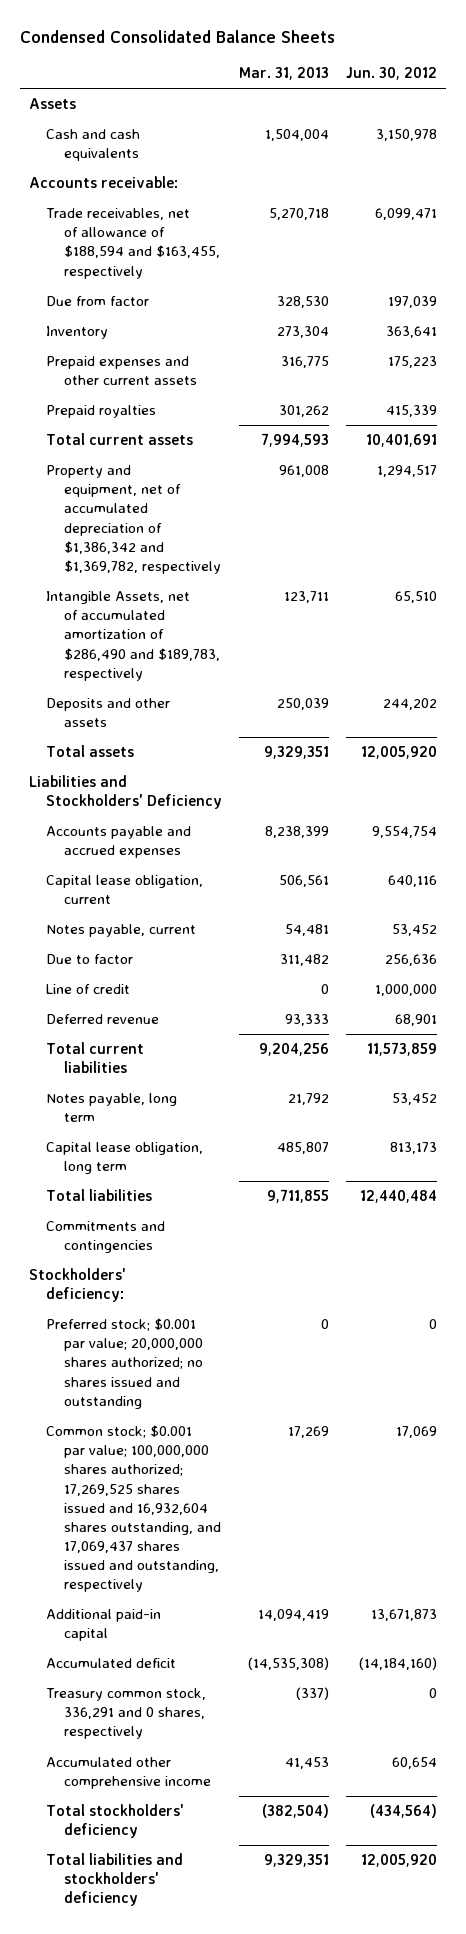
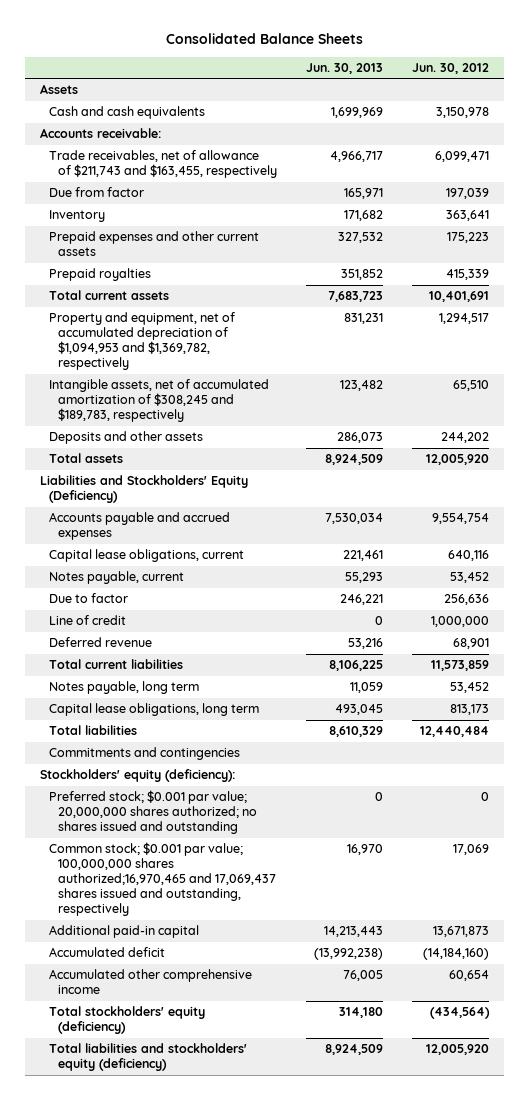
[20,30,336,44] Condensed Consolidated Balance Sheets -> [165,33,363,45] Consolidated Balance Sheets
[239,67,330,81] Mar. 31, 2013 -> none
none -> [306,62,384,74] Jun. 30, 2013
[46,208,220,279] Trade receivables, net of allowance of $188,594 and $163,455, respectively -> [48,150,277,179] Trade receivables, net of allowance of $211,743 and $163,455, respectively
[46,465,221,574] Property and equipment, net of accumulated depreciation of $1,386,342 and $1,369,782, respectively -> [48,312,235,371] Property and equipment, net of accumulated depreciation of $1,094,953 and $1,369,782, respectively
[46,591,220,681] Intangible Assets, net of accumulated amortization of $286,490 and $189,783, respectively -> [48,379,269,423] Intangible assets, net of accumulated amortization of $308,245 and $189,783, respectively
[28,775,223,810] Liabilities and Stockholders' Deficiency -> [40,475,249,504] Liabilities and Stockholders' Equity (Deficiency)
[46,875,204,905] Capital lease obligation, current -> [48,549,244,563] Capital lease obligations, current
[46,1142,204,1175] Capital lease obligation, long term -> [48,703,259,717] Capital lease obligations, long term
[28,1268,126,1303] Stockholders' deficiency: -> [40,769,236,783] Stockholders' equity (deficiency):
[46,1425,221,1593] Common stock; $0.001 par value; 100,000,000 shares authorized; 17,269,525 shares issued and 16,932,604 shares outstanding, and 17,069,437 shares issued and outstanding, respectively -> [48,842,276,917] Common stock; $0.001 par value; 100,000,000 shares authorized;16,970,465 and 17,069,437 shares issued and outstanding, respectively
[46,1688,207,1740] Treasury common stock, 336,291 and 0 shares, respectively -> none
[46,1804,185,1839] Total stockholders' deficiency -> [48,1006,205,1035] Total stockholders' equity (deficiency)
[46,1853,184,1907] Total liabilities and stockholders' deficiency -> [48,1043,247,1072] Total liabilities and stockholders' equity (deficiency)

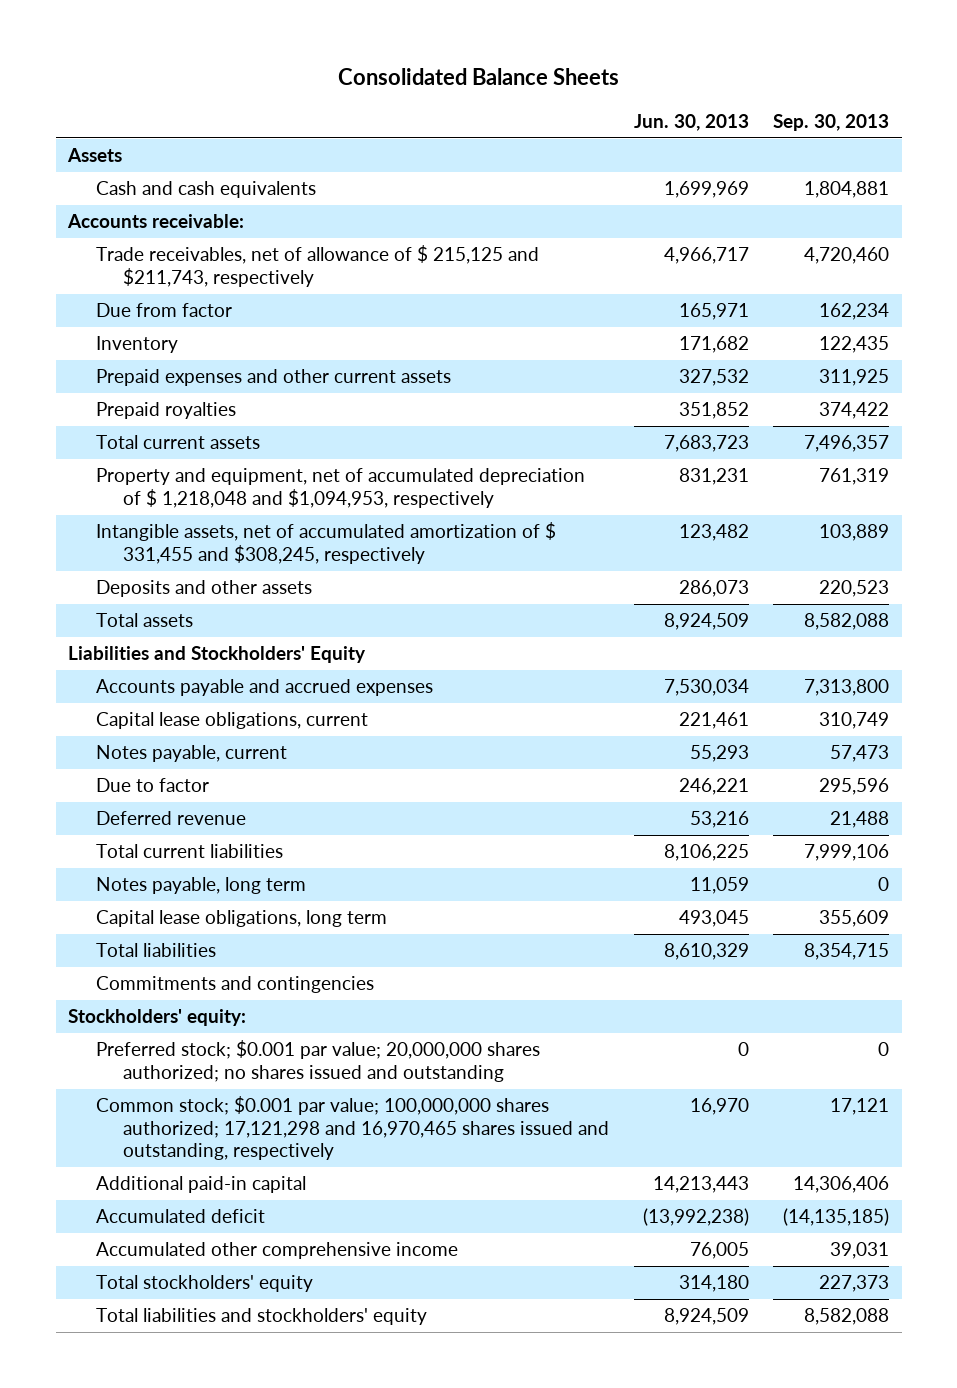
[412,62,490,74] Jun. 30, 2012 -> none
none -> [773,113,890,131] Sep. 30, 2013
[48,150,277,179] Trade receivables, net of allowance of $211,743 and $163,455, respectively -> [95,245,539,287] Trade receivables, net of allowance of $ 215,125 and $211,743, respectively
[48,312,235,371] Property and equipment, net of accumulated depreciation of $1,094,953 and $1,369,782, respectively -> [95,468,585,508] Property and equipment, net of accumulated depreciation of $ 1,218,048 and $1,094,953, respectively
[48,379,269,423] Intangible assets, net of accumulated amortization of $308,245 and $189,783, respectively -> [95,522,556,564] Intangible assets, net of accumulated amortization of $ 331,455 and $308,245, respectively
[40,475,249,504] Liabilities and Stockholders' Equity (Deficiency) -> [68,646,367,664] Liabilities and Stockholders' Equity
[48,615,126,626] Line of credit -> none
[40,769,236,783] Stockholders' equity (deficiency): -> [68,1009,247,1027] Stockholders' equity:
[48,842,276,917] Common stock; $0.001 par value; 100,000,000 shares authorized;16,970,465 and 17,069,437 shares issued and outstanding, respectively -> [95,1096,609,1161] Common stock; $0.001 par value; 100,000,000 shares authorized; 17,121,298 and 16,970,465 shares issued and outstanding, respectively
[48,1006,205,1035] Total stockholders' equity (deficiency) -> [95,1275,313,1293] Total stockholders' equity
[48,1043,247,1072] Total liabilities and stockholders' equity (deficiency) -> [95,1308,427,1326] Total liabilities and stockholders' equity

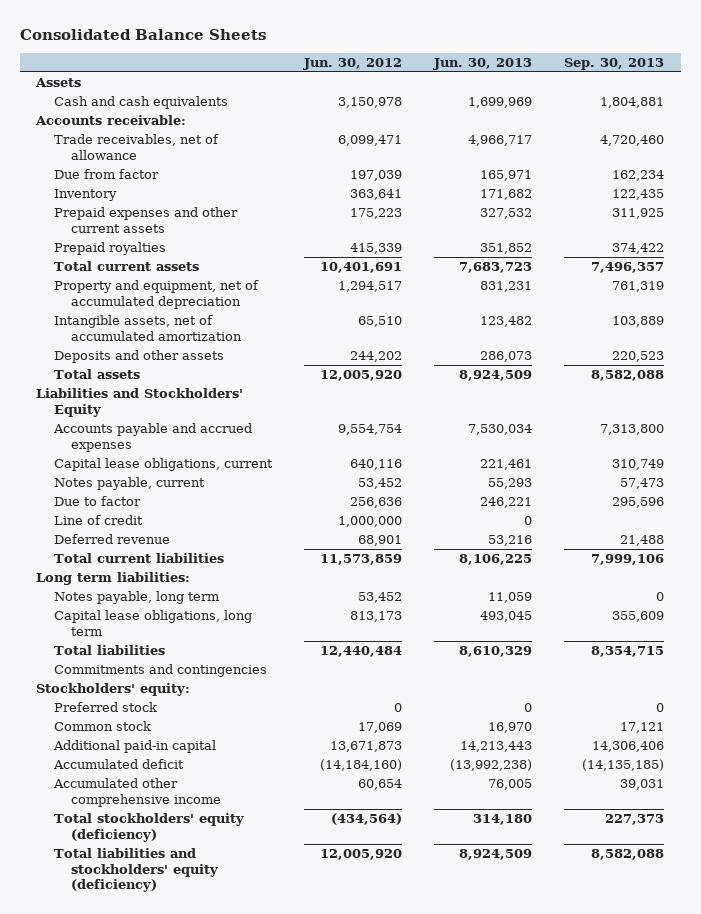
none -> [302,57,402,70] Jun. 30, 2012
[95,245,539,287] Trade receivables, net of allowance of $ 215,125 and $211,743, respectively -> [53,134,219,160] Trade receivables, net of allowance
[95,468,585,508] Property and equipment, net of accumulated depreciation of $ 1,218,048 and $1,094,953, respectively -> [53,280,259,309] Property and equipment, net of accumulated depreciation
[95,522,556,564] Intangible assets, net of accumulated amortization of $ 331,455 and $308,245, respectively -> [53,315,242,341] Intangible assets, net of accumulated amortization
none -> [53,515,143,526] Line of credit
none -> [36,572,191,586] Long term liabilities:
[95,1040,540,1082] Preferred stock; $0.001 par value; 20,000,000 shares authorized; no shares issued and outstanding -> [53,702,157,713] Preferred stock
[95,1096,609,1161] Common stock; $0.001 par value; 100,000,000 shares authorized; 17,121,298 and 16,970,465 shares issued and outstanding, respectively -> [53,721,151,732] Common stock
[95,1275,313,1293] Total stockholders' equity -> [53,813,244,842] Total stockholders' equity (deficiency)
[95,1308,427,1326] Total liabilities and stockholders' equity -> [53,848,218,893] Total liabilities and stockholders' equity (deficiency)

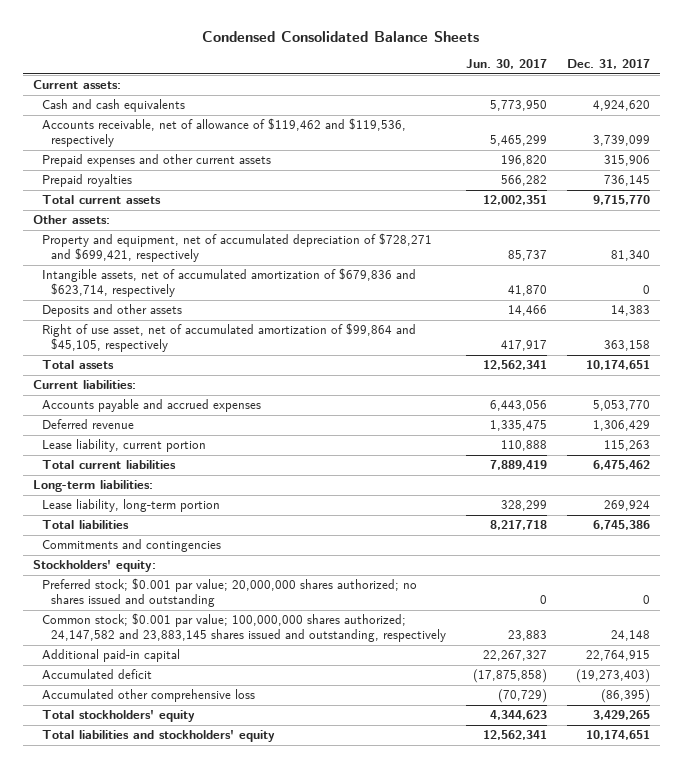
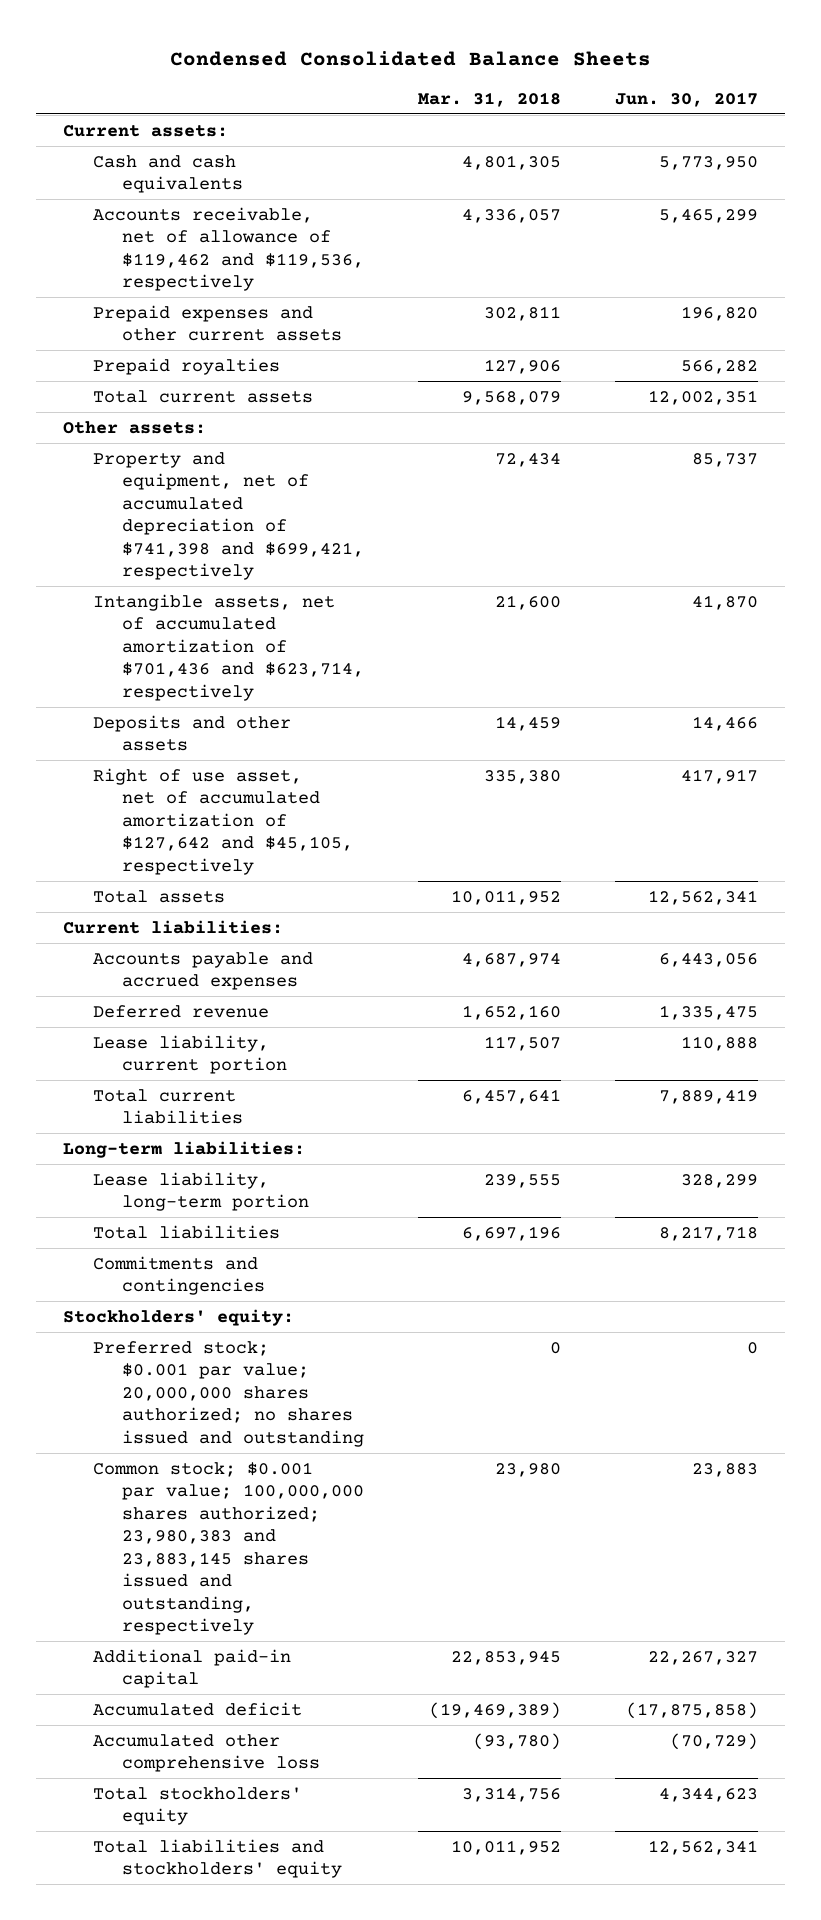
[566,59,650,70] Dec. 31, 2017 -> none
none -> [417,91,561,107] Mar. 31, 2018
[41,233,432,263] Property and equipment, net of accumulated depreciation of $728,271 and $699,421, respectively -> [92,451,364,581] Property and equipment, net of accumulated depreciation of $741,398 and $699,421, respectively
[41,268,416,298] Intangible assets, net of accumulated amortization of $679,836 and $623,714, respectively -> [92,593,364,701] Intangible assets, net of accumulated amortization of $701,436 and $623,714, respectively
[41,323,416,353] Right of use asset, net of accumulated amortization of $99,864 and $45,105, respectively -> [92,767,353,875] Right of use asset, net of accumulated amortization of $127,642 and $45,105, respectively
[41,613,447,643] Common stock; $0.001 par value; 100,000,000 shares authorized; 24,147,582 and 23,883,145 shares issued and outstanding, respectively -> [92,1461,364,1635] Common stock; $0.001 par value; 100,000,000 shares authorized; 23,980,383 and 23,883,145 shares issued and outstanding, respectively

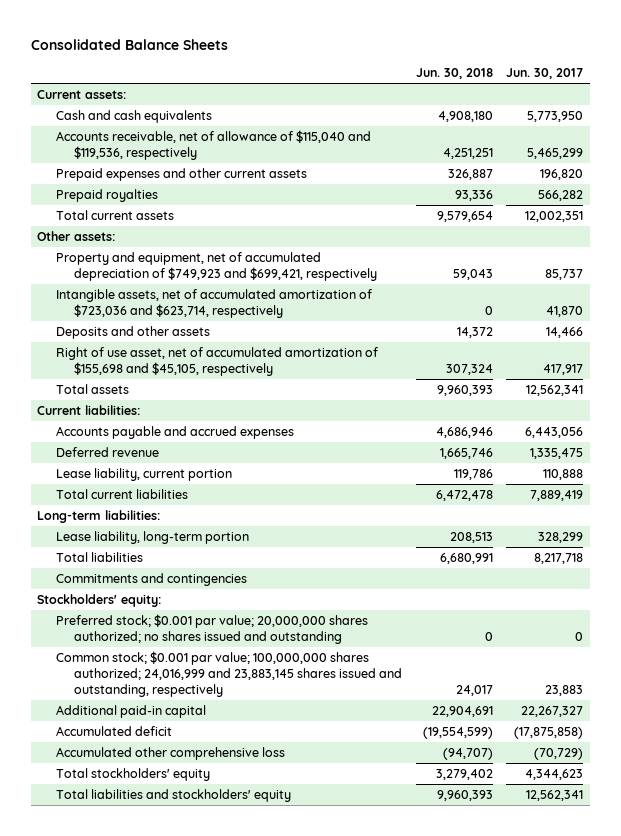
[169,50,651,66] Condensed Consolidated Balance Sheets -> [30,38,228,50] Consolidated Balance Sheets
[417,91,561,107] Mar. 31, 2018 -> none
none -> [415,67,493,79] Jun. 30, 2018
[92,206,364,292] Accounts receivable, net of allowance of $119,462 and $119,536, respectively -> [55,129,371,160] Accounts receivable, net of allowance of $115,040 and $119,536, respectively
[92,451,364,581] Property and equipment, net of accumulated depreciation of $741,398 and $699,421, respectively -> [55,251,378,281] Property and equipment, net of accumulated depreciation of $749,923 and $699,421, respectively
[92,593,364,701] Intangible assets, net of accumulated amortization of $701,436 and $623,714, respectively -> [55,288,372,318] Intangible assets, net of accumulated amortization of $723,036 and $623,714, respectively
[92,767,353,875] Right of use asset, net of accumulated amortization of $127,642 and $45,105, respectively -> [55,346,378,376] Right of use asset, net of accumulated amortization of $155,698 and $45,105, respectively
[92,1461,364,1635] Common stock; $0.001 par value; 100,000,000 shares authorized; 23,980,383 and 23,883,145 shares issued and outstanding, respectively -> [55,650,403,697] Common stock; $0.001 par value; 100,000,000 shares authorized; 24,016,999 and 23,883,145 shares issued and outstanding, respectively

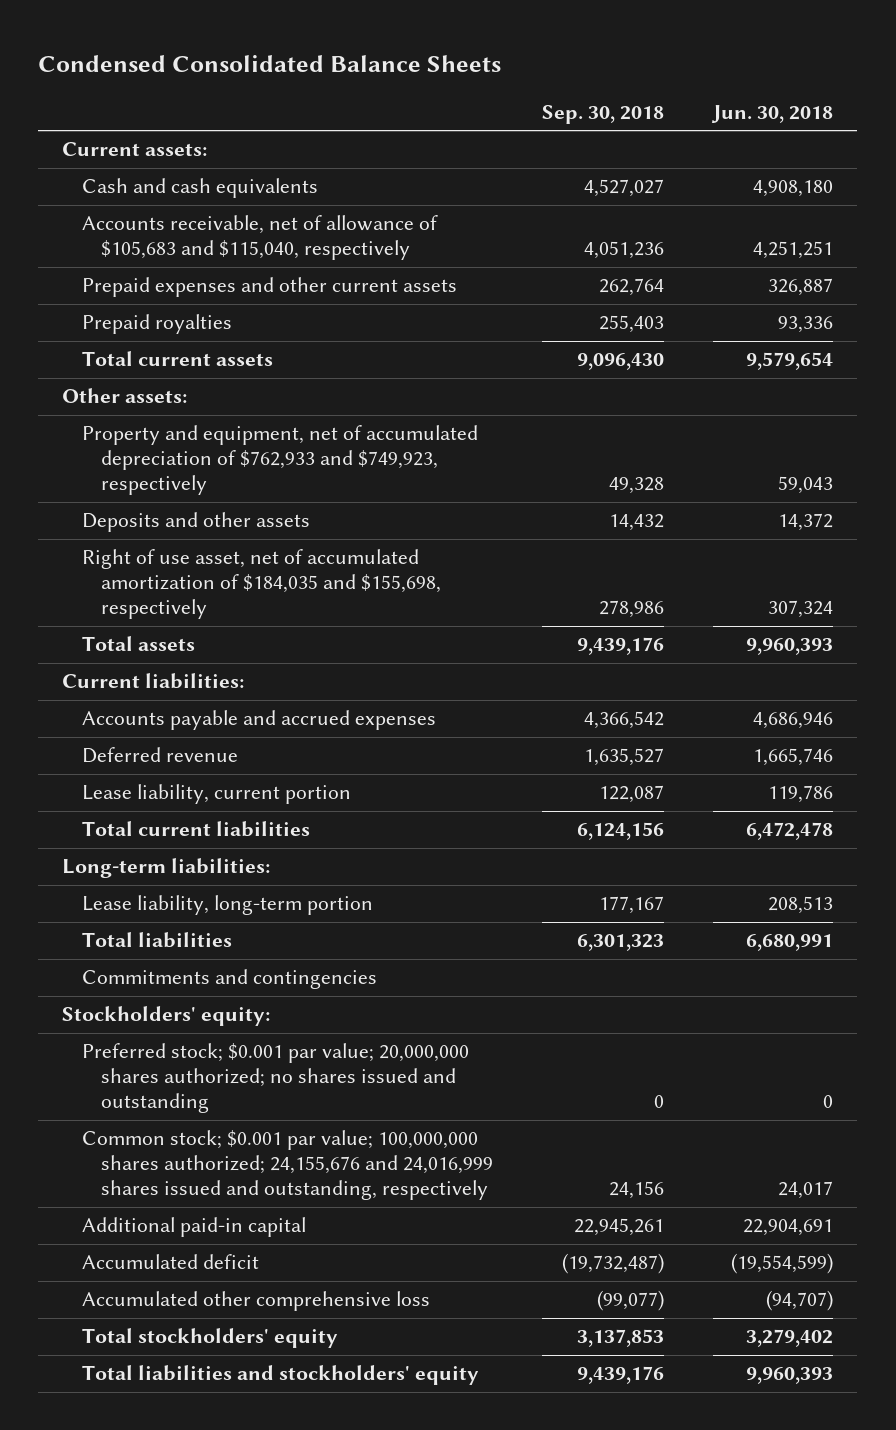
[30,38,228,50] Consolidated Balance Sheets -> [38,54,502,72] Condensed Consolidated Balance Sheets
[506,67,584,79] Jun. 30, 2017 -> none
none -> [542,104,665,124] Sep. 30, 2018
[55,129,371,160] Accounts receivable, net of allowance of $115,040 and $119,536, respectively -> [81,215,438,261] Accounts receivable, net of allowance of $105,683 and $115,040, respectively
[55,288,372,318] Intangible assets, net of accumulated amortization of $723,036 and $623,714, respectively -> none
[55,251,378,281] Property and equipment, net of accumulated depreciation of $749,923 and $699,421, respectively -> [81,425,478,496] Property and equipment, net of accumulated depreciation of $762,933 and $749,923, respectively
[55,346,378,376] Right of use asset, net of accumulated amortization of $155,698 and $45,105, respectively -> [81,549,442,620] Right of use asset, net of accumulated amortization of $184,035 and $155,698, respectively
[55,650,403,697] Common stock; $0.001 par value; 100,000,000 shares authorized; 24,016,999 and 23,883,145 shares issued and outstanding, respectively -> [81,1130,494,1201] Common stock; $0.001 par value; 100,000,000 shares authorized; 24,155,676 and 24,016,999 shares issued and outstanding, respectively

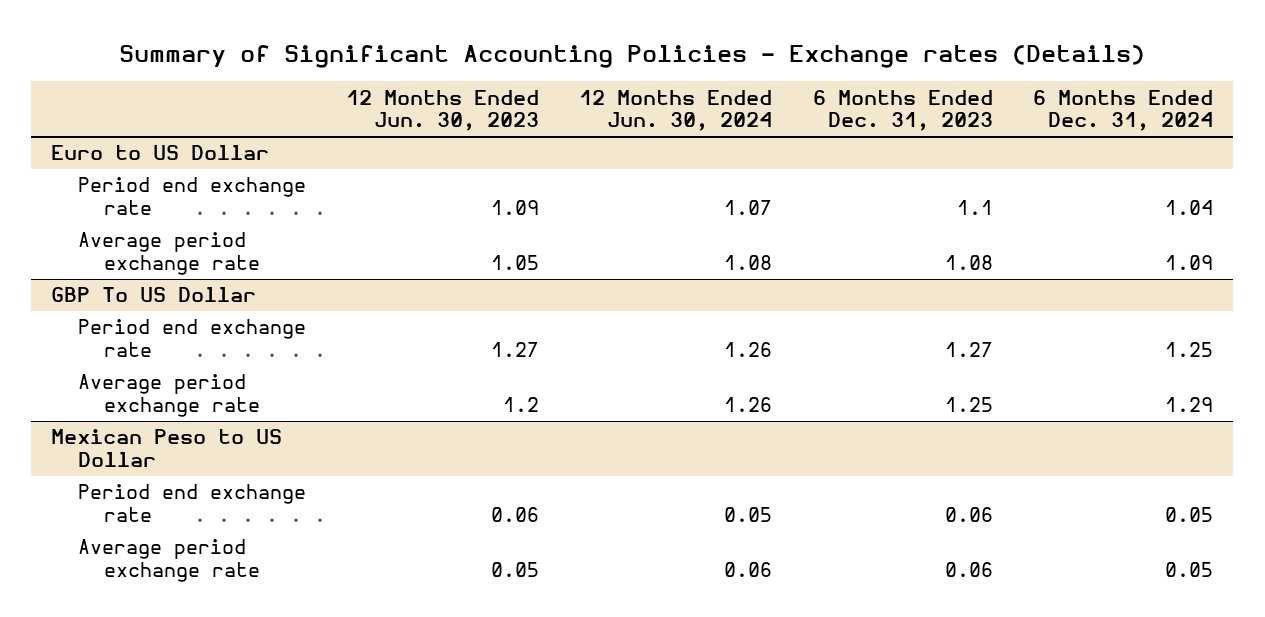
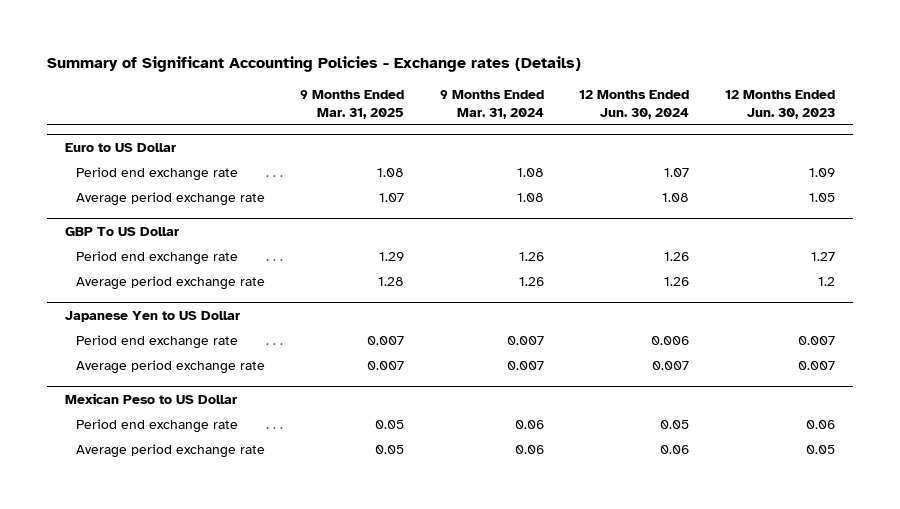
[812,89,993,132] 6 Months Ended Dec. 31, 2023 -> none
[1033,89,1214,132] 6 Months Ended Dec. 31, 2024 -> none
none -> [300,90,405,120] 9 Months Ended Mar. 31, 2025
none -> [439,90,544,120] 9 Months Ended Mar. 31, 2024
none -> [64,311,240,323] Japanese Yen to US Dollar
none -> [75,335,238,350] Period end exchange rate
none -> [75,360,265,375] Average period exchange rate

